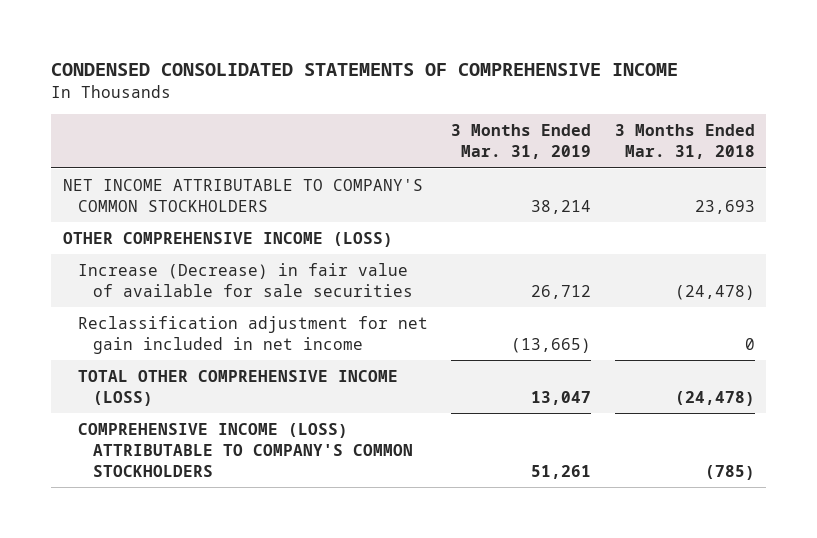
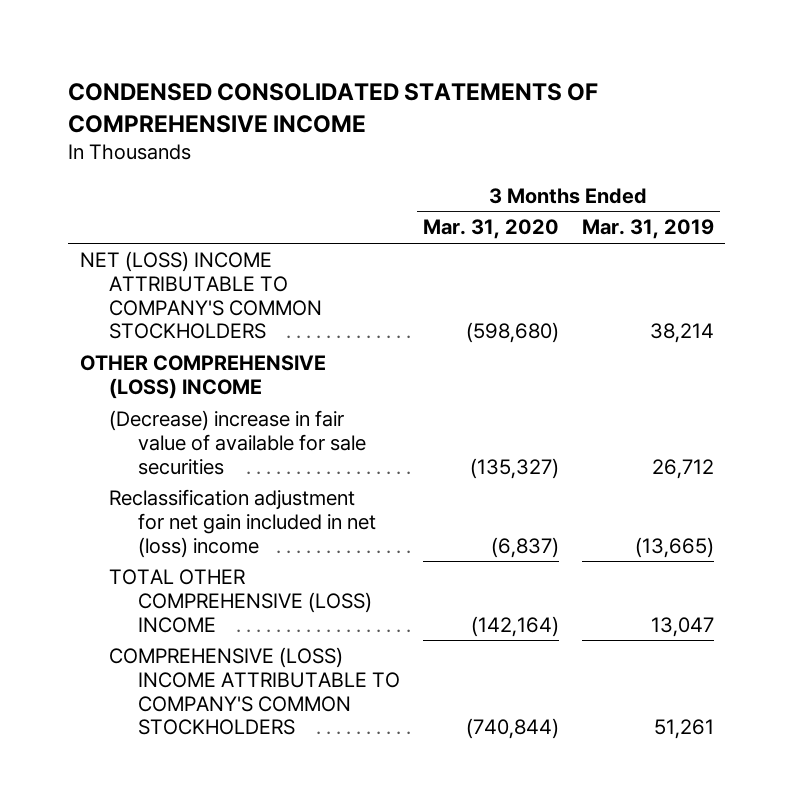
[614,124,755,160] 3 Months Ended Mar. 31, 2018 -> none
none -> [422,219,559,240] Mar. 31, 2020
[62,178,423,212] NET INCOME ATTRIBUTABLE TO COMPANY'S COMMON STOCKHOLDERS -> [79,251,322,340] NET (LOSS) INCOME ATTRIBUTABLE TO COMPANY'S COMMON STOCKHOLDERS
[62,231,393,247] OTHER COMPREHENSIVE INCOME (LOSS) -> [79,355,326,399] OTHER COMPREHENSIVE (LOSS) INCOME
[77,262,413,297] Increase (Decrease) in fair value of available for sale securities -> [108,410,366,475] (Decrease) increase in fair value of available for sale securities
[77,315,428,354] Reclassification adjustment for net gain included in net income -> [108,489,376,558] Reclassification adjustment for net gain included in net (loss) income
[77,369,398,406] TOTAL OTHER COMPREHENSIVE INCOME (LOSS) -> [108,569,372,633] TOTAL OTHER COMPREHENSIVE (LOSS) INCOME
[77,422,413,477] COMPREHENSIVE INCOME (LOSS) ATTRIBUTABLE TO COMPANY'S COMMON STOCKHOLDERS -> [108,647,400,736] COMPREHENSIVE (LOSS) INCOME ATTRIBUTABLE TO COMPANY'S COMMON STOCKHOLDERS

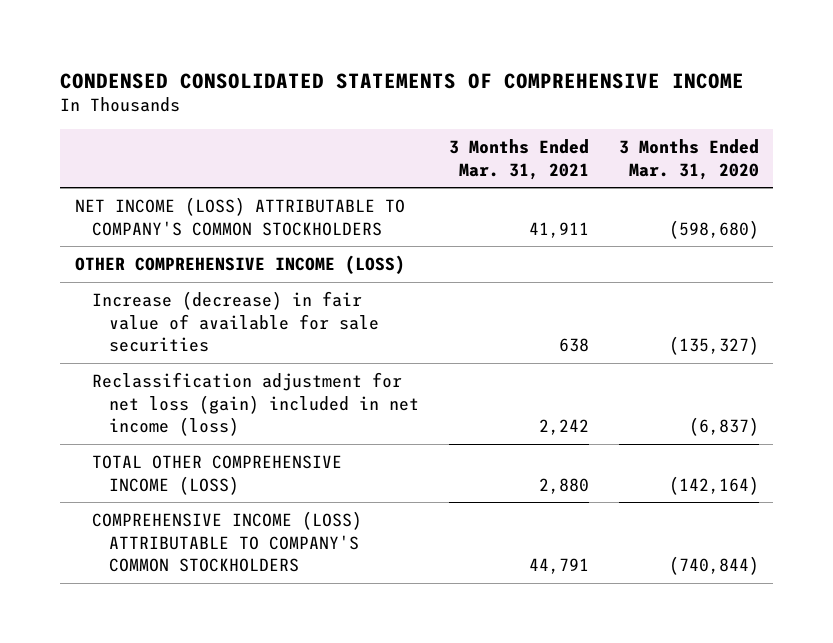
[581,219,714,240] Mar. 31, 2019 -> none
none -> [448,139,589,180] 3 Months Ended Mar. 31, 2021
[79,251,322,340] NET (LOSS) INCOME ATTRIBUTABLE TO COMPANY'S COMMON STOCKHOLDERS -> [74,197,405,236] NET INCOME (LOSS) ATTRIBUTABLE TO COMPANY'S COMMON STOCKHOLDERS
[79,355,326,399] OTHER COMPREHENSIVE (LOSS) INCOME -> [74,255,405,275] OTHER COMPREHENSIVE INCOME (LOSS)
[108,410,366,475] (Decrease) increase in fair value of available for sale securities -> [92,291,380,353] Increase (decrease) in fair value of available for sale securities
[108,489,376,558] Reclassification adjustment for net gain included in net (loss) income -> [92,372,420,437] Reclassification adjustment for net loss (gain) included in net income (loss)
[108,569,372,633] TOTAL OTHER COMPREHENSIVE (LOSS) INCOME -> [92,455,343,495] TOTAL OTHER COMPREHENSIVE INCOME (LOSS)
[108,647,400,736] COMPREHENSIVE (LOSS) INCOME ATTRIBUTABLE TO COMPANY'S COMMON STOCKHOLDERS -> [92,511,363,573] COMPREHENSIVE INCOME (LOSS) ATTRIBUTABLE TO COMPANY'S COMMON STOCKHOLDERS

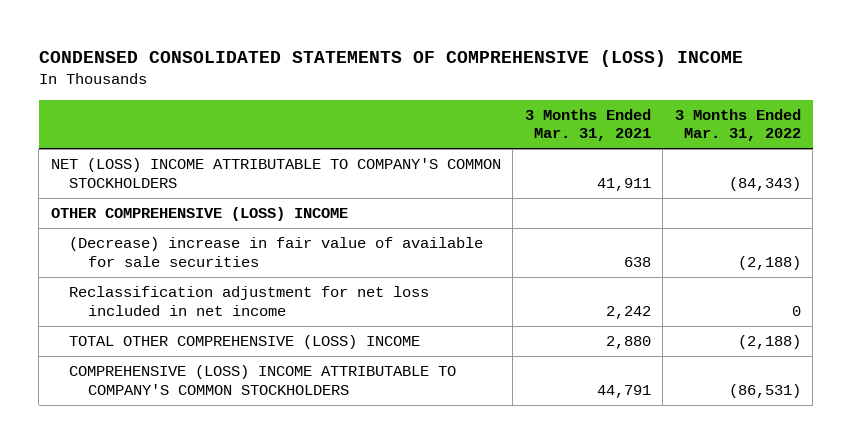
[60,72,745,89] CONDENSED CONSOLIDATED STATEMENTS OF COMPREHENSIVE INCOME -> [38,49,743,67] CONDENSED CONSOLIDATED STATEMENTS OF COMPREHENSIVE (LOSS) INCOME
[618,139,759,180] 3 Months Ended Mar. 31, 2020 -> none
none -> [674,108,801,142] 3 Months Ended Mar. 31, 2022
[74,197,405,236] NET INCOME (LOSS) ATTRIBUTABLE TO COMPANY'S COMMON STOCKHOLDERS -> [50,158,501,188] NET (LOSS) INCOME ATTRIBUTABLE TO COMPANY'S COMMON STOCKHOLDERS
[74,255,405,275] OTHER COMPREHENSIVE INCOME (LOSS) -> [50,207,348,222] OTHER COMPREHENSIVE (LOSS) INCOME
[92,291,380,353] Increase (decrease) in fair value of available for sale securities -> [69,237,484,267] (Decrease) increase in fair value of available for sale securities
[92,372,420,437] Reclassification adjustment for net loss (gain) included in net income (loss) -> [69,286,430,316] Reclassification adjustment for net loss included in net income
[92,455,343,495] TOTAL OTHER COMPREHENSIVE INCOME (LOSS) -> [69,335,421,350] TOTAL OTHER COMPREHENSIVE (LOSS) INCOME
[92,511,363,573] COMPREHENSIVE INCOME (LOSS) ATTRIBUTABLE TO COMPANY'S COMMON STOCKHOLDERS -> [69,365,457,395] COMPREHENSIVE (LOSS) INCOME ATTRIBUTABLE TO COMPANY'S COMMON STOCKHOLDERS

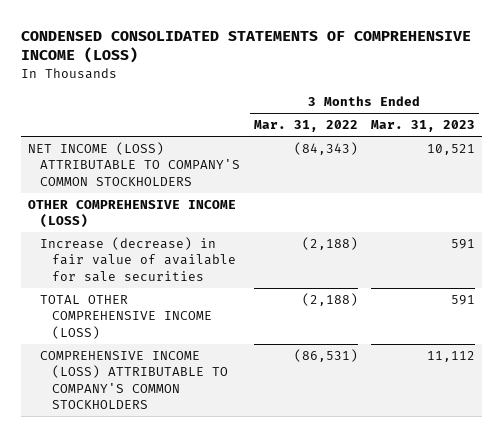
[38,49,743,67] CONDENSED CONSOLIDATED STATEMENTS OF COMPREHENSIVE (LOSS) INCOME -> [20,30,471,64] CONDENSED CONSOLIDATED STATEMENTS OF COMPREHENSIVE INCOME (LOSS)
[524,108,651,142] 3 Months Ended Mar. 31, 2021 -> none
none -> [371,120,476,133] Mar. 31, 2023
[69,286,430,316] Reclassification adjustment for net loss included in net income -> none
[50,158,501,188] NET (LOSS) INCOME ATTRIBUTABLE TO COMPANY'S COMMON STOCKHOLDERS -> [27,141,241,186] NET INCOME (LOSS) ATTRIBUTABLE TO COMPANY'S COMMON STOCKHOLDERS
[50,207,348,222] OTHER COMPREHENSIVE (LOSS) INCOME -> [27,199,236,229] OTHER COMPREHENSIVE INCOME (LOSS)
[69,237,484,267] (Decrease) increase in fair value of available for sale securities -> [40,236,237,282] Increase (decrease) in fair value of available for sale securities
[69,335,421,350] TOTAL OTHER COMPREHENSIVE (LOSS) INCOME -> [40,294,213,339] TOTAL OTHER COMPREHENSIVE INCOME (LOSS)
[69,365,457,395] COMPREHENSIVE (LOSS) INCOME ATTRIBUTABLE TO COMPANY'S COMMON STOCKHOLDERS -> [40,350,229,409] COMPREHENSIVE INCOME (LOSS) ATTRIBUTABLE TO COMPANY'S COMMON STOCKHOLDERS

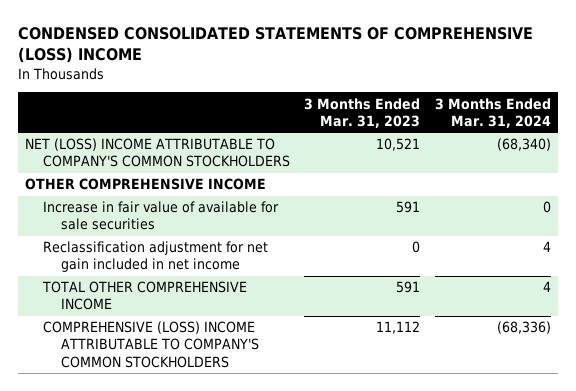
[20,30,471,64] CONDENSED CONSOLIDATED STATEMENTS OF COMPREHENSIVE INCOME (LOSS) -> [17,26,533,64] CONDENSED CONSOLIDATED STATEMENTS OF COMPREHENSIVE (LOSS) INCOME
[253,120,358,133] Mar. 31, 2022 -> none
none -> [434,97,551,128] 3 Months Ended Mar. 31, 2024
[27,141,241,186] NET INCOME (LOSS) ATTRIBUTABLE TO COMPANY'S COMMON STOCKHOLDERS -> [24,138,290,168] NET (LOSS) INCOME ATTRIBUTABLE TO COMPANY'S COMMON STOCKHOLDERS
[27,199,236,229] OTHER COMPREHENSIVE INCOME (LOSS) -> [24,178,266,191] OTHER COMPREHENSIVE INCOME
[40,236,237,282] Increase (decrease) in fair value of available for sale securities -> [42,201,279,231] Increase in fair value of available for sale securities
none -> [42,241,268,273] Reclassification adjustment for net gain included in net income
[40,294,213,339] TOTAL OTHER COMPREHENSIVE INCOME (LOSS) -> [41,281,247,311] TOTAL OTHER COMPREHENSIVE INCOME
[40,350,229,409] COMPREHENSIVE INCOME (LOSS) ATTRIBUTABLE TO COMPANY'S COMMON STOCKHOLDERS -> [42,321,259,368] COMPREHENSIVE (LOSS) INCOME ATTRIBUTABLE TO COMPANY'S COMMON STOCKHOLDERS

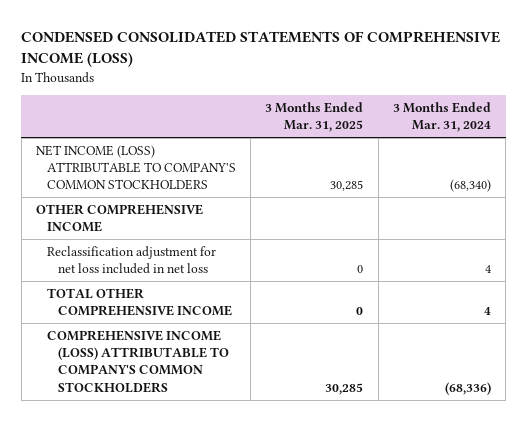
[17,26,533,64] CONDENSED CONSOLIDATED STATEMENTS OF COMPREHENSIVE (LOSS) INCOME -> [21,31,501,68] CONDENSED CONSOLIDATED STATEMENTS OF COMPREHENSIVE INCOME (LOSS)
[304,97,421,128] 3 Months Ended Mar. 31, 2023 -> none
none -> [265,102,364,133] 3 Months Ended Mar. 31, 2025
[24,138,290,168] NET (LOSS) INCOME ATTRIBUTABLE TO COMPANY'S COMMON STOCKHOLDERS -> [35,144,236,191] NET INCOME (LOSS) ATTRIBUTABLE TO COMPANY'S COMMON STOCKHOLDERS
[42,201,279,231] Increase in fair value of available for sale securities -> none
[42,241,268,273] Reclassification adjustment for net gain included in net income -> [46,245,216,275] Reclassification adjustment for net loss included in net loss
[42,321,259,368] COMPREHENSIVE (LOSS) INCOME ATTRIBUTABLE TO COMPANY'S COMMON STOCKHOLDERS -> [46,329,229,393] COMPREHENSIVE INCOME (LOSS) ATTRIBUTABLE TO COMPANY'S COMMON STOCKHOLDERS

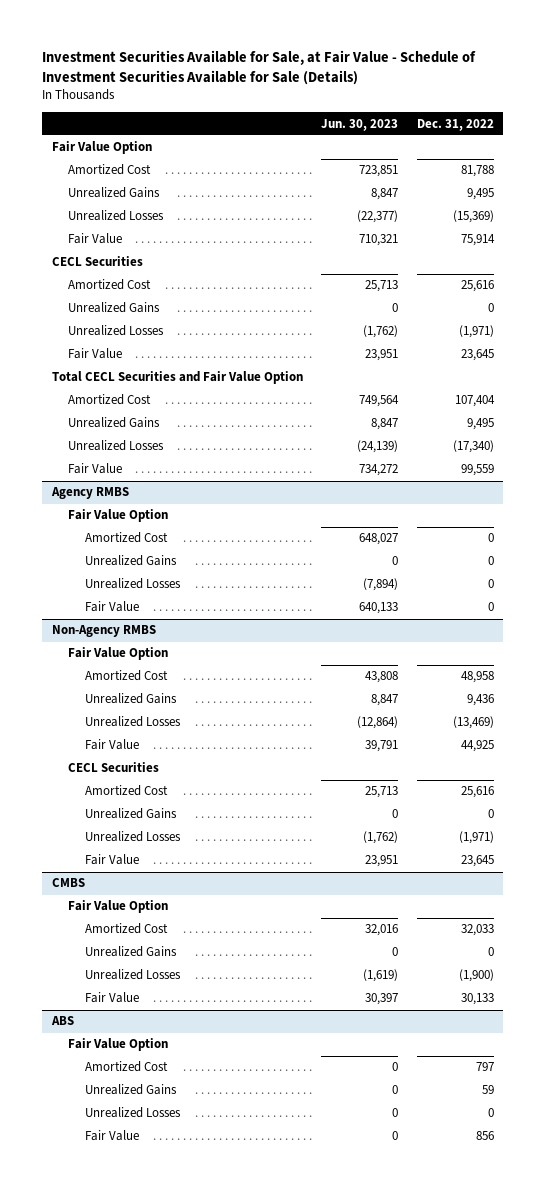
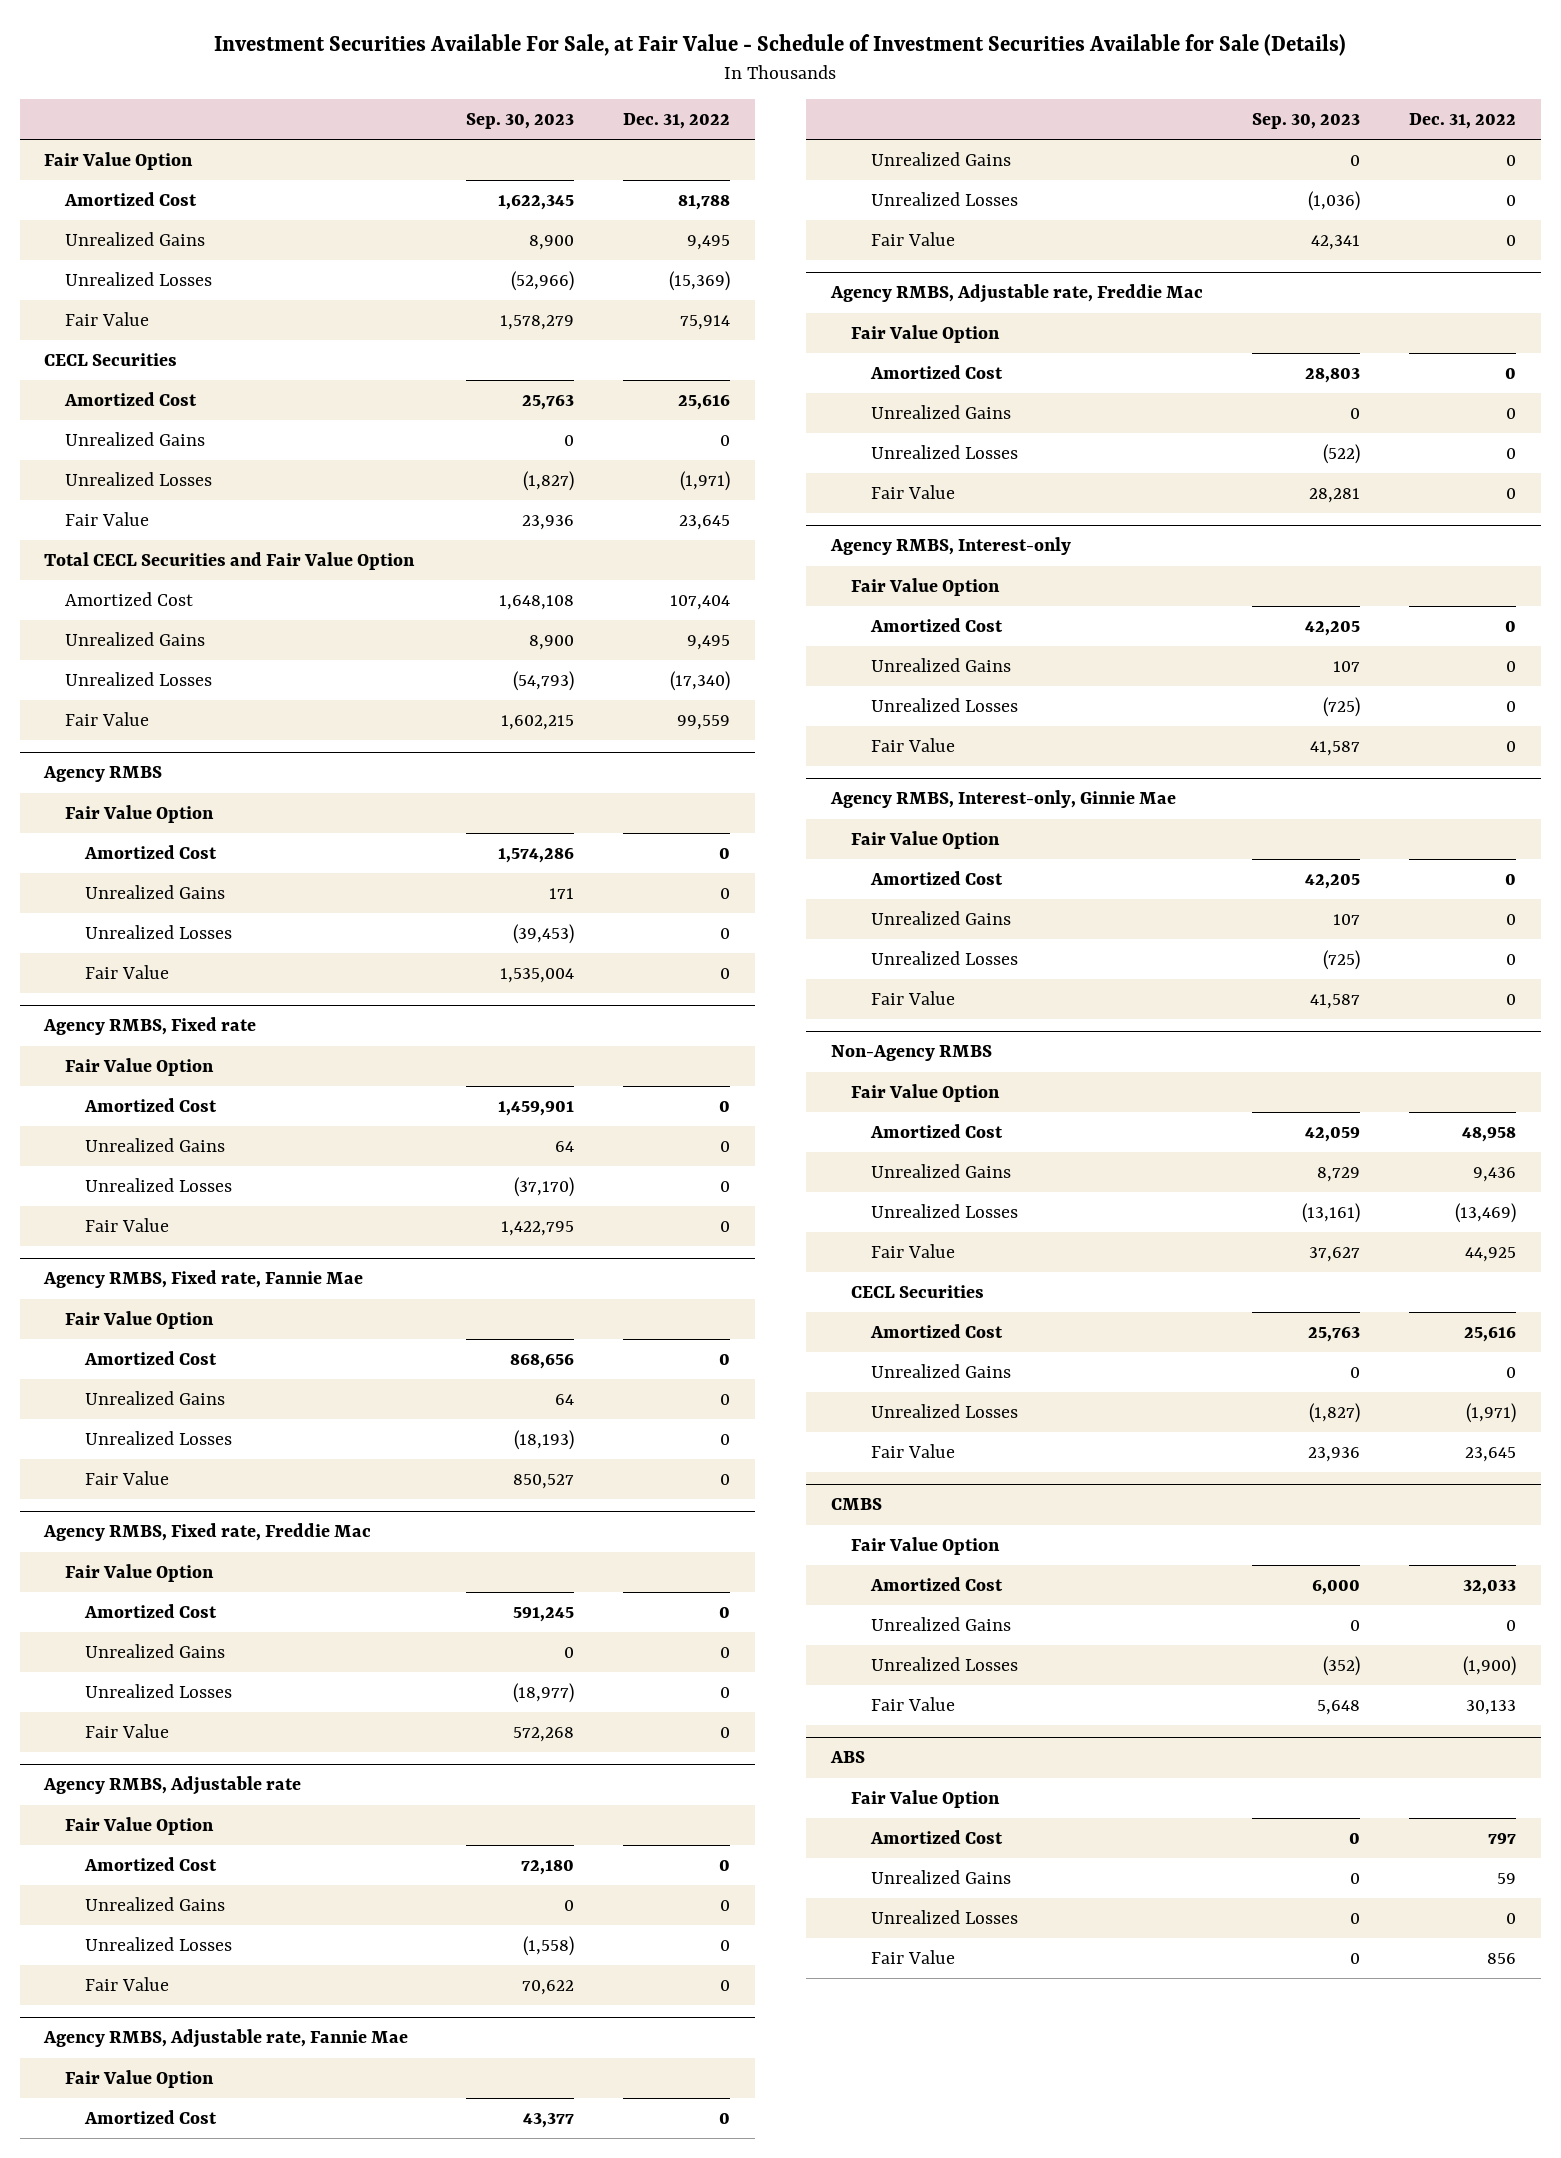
[42,50,477,85] Investment Securities Available for Sale, at Fair Value - Schedule of Investment Securities Available for Sale (Details) -> [214,34,1347,57] Investment Securities Available For Sale, at Fair Value - Schedule of Investment Securities Available for Sale (Details)
[321,118,399,131] Jun. 30, 2023 -> none
none -> [465,112,574,129] Sep. 30, 2023
none -> [43,1017,257,1036] Agency RMBS, Fixed rate
none -> [64,1057,214,1076] Fair Value Option
none -> [84,1097,218,1112] Amortized Cost
none -> [85,1137,226,1152] Unrealized Gains
none -> [85,1177,233,1192] Unrealized Losses
none -> [85,1217,170,1232] Fair Value
none -> [43,1270,364,1289] Agency RMBS, Fixed rate, Fannie Mae
none -> [64,1310,214,1329] Fair Value Option
none -> [84,1350,218,1365] Amortized Cost
none -> [85,1390,226,1405] Unrealized Gains
none -> [85,1430,233,1445] Unrealized Losses
none -> [85,1470,170,1485] Fair Value
none -> [43,1523,372,1542] Agency RMBS, Fixed rate, Freddie Mac
none -> [64,1563,214,1582] Fair Value Option
none -> [84,1603,218,1618] Amortized Cost
none -> [85,1643,226,1658] Unrealized Gains
none -> [85,1683,233,1698] Unrealized Losses
none -> [85,1723,170,1738] Fair Value
none -> [43,1776,302,1796] Agency RMBS, Adjustable rate
none -> [64,1816,214,1835] Fair Value Option
none -> [84,1856,218,1871] Amortized Cost
none -> [85,1896,226,1911] Unrealized Gains
none -> [85,1936,233,1951] Unrealized Losses
none -> [85,1976,170,1991] Fair Value
none -> [43,2029,409,2049] Agency RMBS, Adjustable rate, Fannie Mae
none -> [64,2069,214,2088] Fair Value Option
none -> [84,2109,218,2124] Amortized Cost
none -> [871,151,1012,166] Unrealized Gains
none -> [871,191,1019,206] Unrealized Losses
none -> [871,231,956,246] Fair Value
none -> [829,284,1203,304] Agency RMBS, Adjustable rate, Freddie Mac
none -> [850,324,1000,343] Fair Value Option
none -> [870,364,1004,379] Amortized Cost
none -> [871,404,1012,419] Unrealized Gains
none -> [871,444,1019,459] Unrealized Losses
none -> [871,484,956,499] Fair Value
none -> [829,537,1071,556] Agency RMBS, Interest-only
none -> [850,577,1000,596] Fair Value Option
none -> [870,617,1004,632] Amortized Cost
none -> [871,657,1012,672] Unrealized Gains
none -> [871,697,1019,712] Unrealized Losses
none -> [871,737,956,752] Fair Value
none -> [829,790,1176,809] Agency RMBS, Interest-only, Ginnie Mae
none -> [850,830,1000,849] Fair Value Option
none -> [870,870,1004,885] Amortized Cost
none -> [871,910,1012,925] Unrealized Gains
none -> [871,950,1019,965] Unrealized Losses
none -> [871,990,956,1005] Fair Value

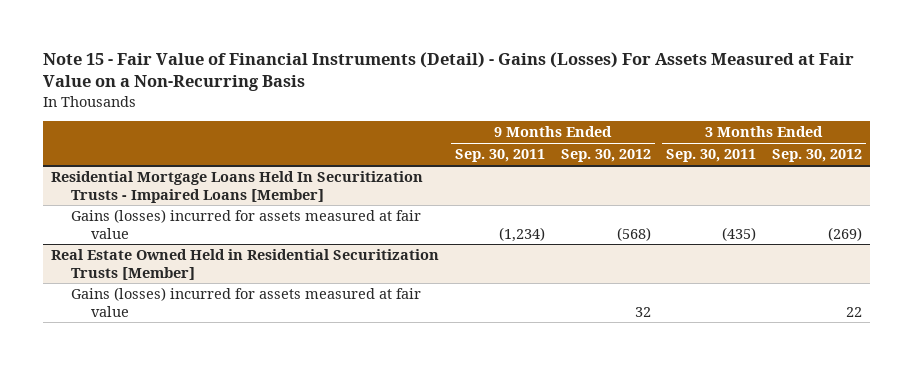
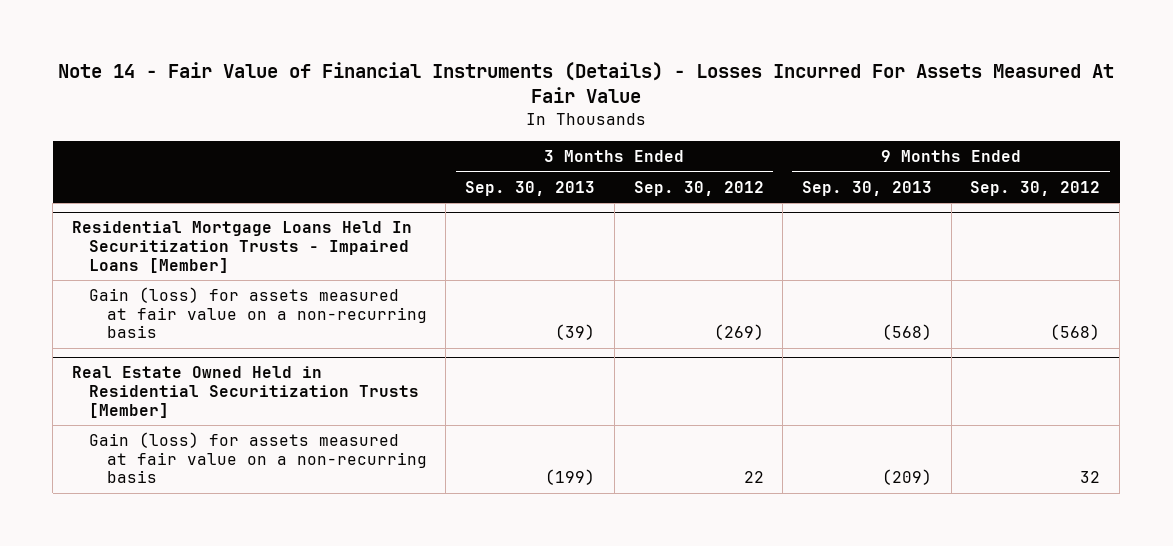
[42,51,854,92] Note 15 - Fair Value of Financial Instruments (Detail) - Gains (Losses) For Assets Measured at Fair Value on a Non-Recurring Basis -> [58,61,1115,103] Note 14 - Fair Value of Financial Instruments (Details) - Losses Incurred For Assets Measured At Fair Value
[454,149,545,163] Sep. 30, 2011 -> none
[666,149,757,163] Sep. 30, 2011 -> none
none -> [465,180,596,196] Sep. 30, 2013
none -> [802,180,933,196] Sep. 30, 2013
[70,209,421,239] Gains (losses) incurred for assets measured at fair value -> [89,287,427,339] Gain (loss) for assets measured at fair value on a non-recurring basis
[70,287,421,317] Gains (losses) incurred for assets measured at fair value -> [89,432,427,484] Gain (loss) for assets measured at fair value on a non-recurring basis

